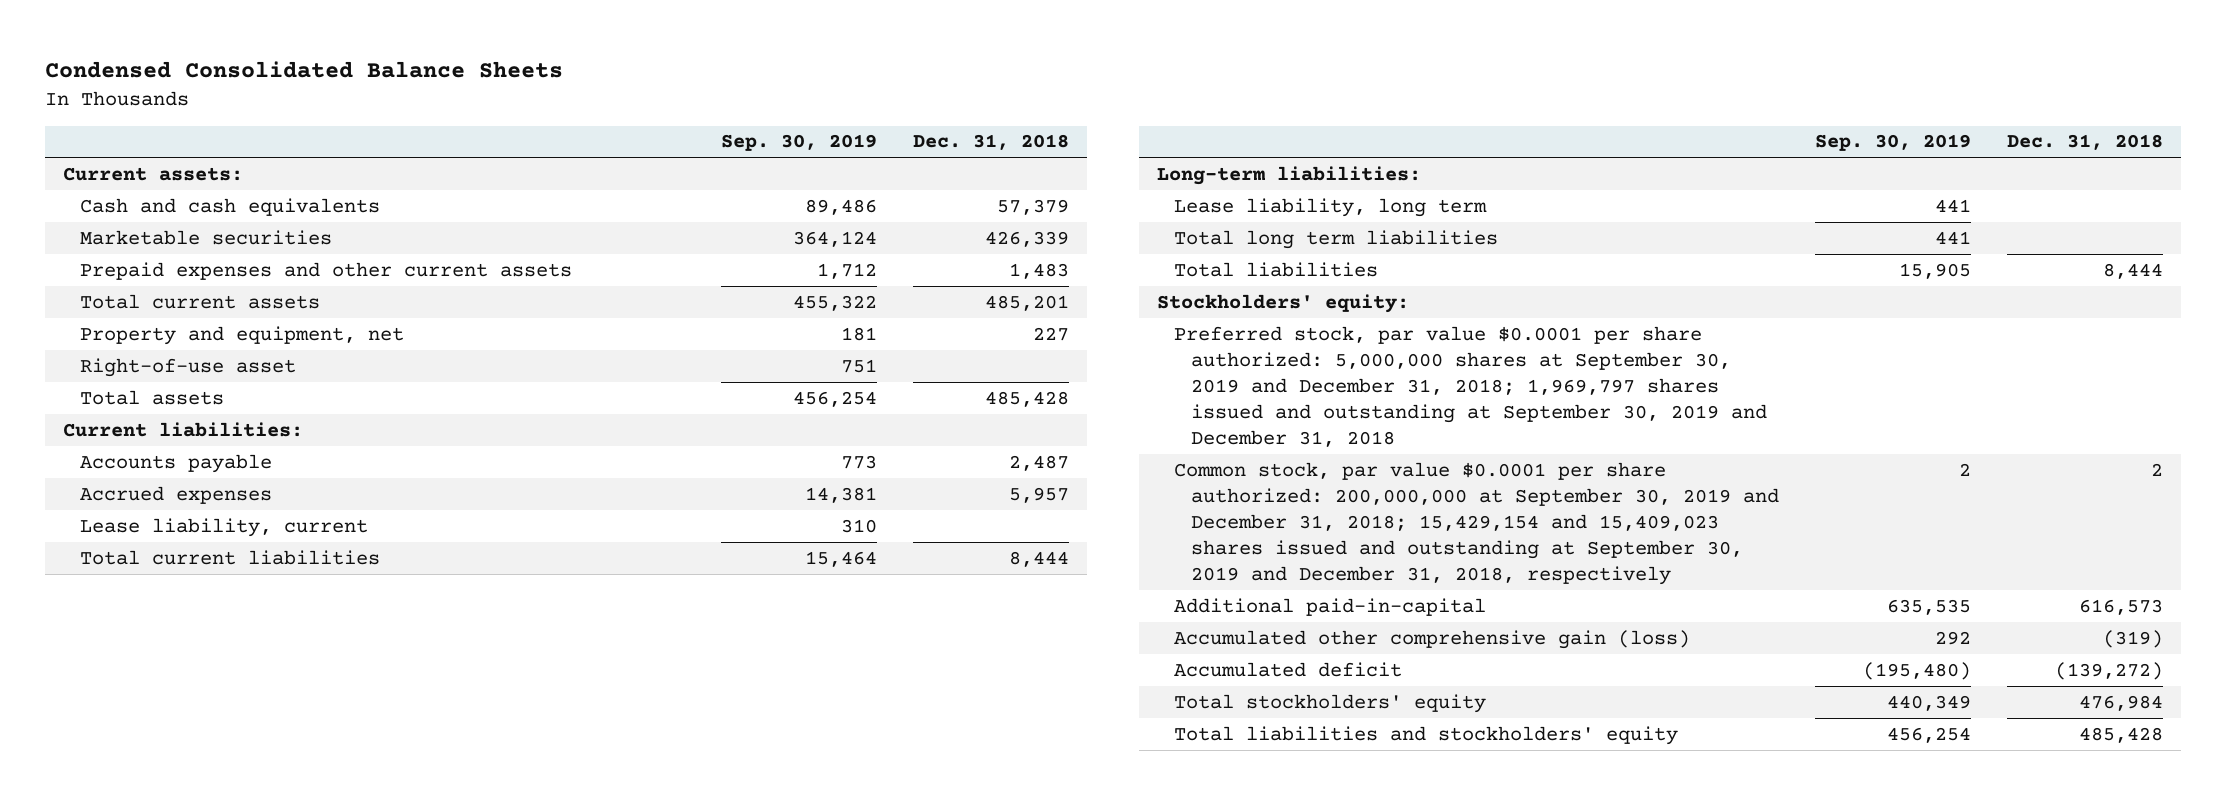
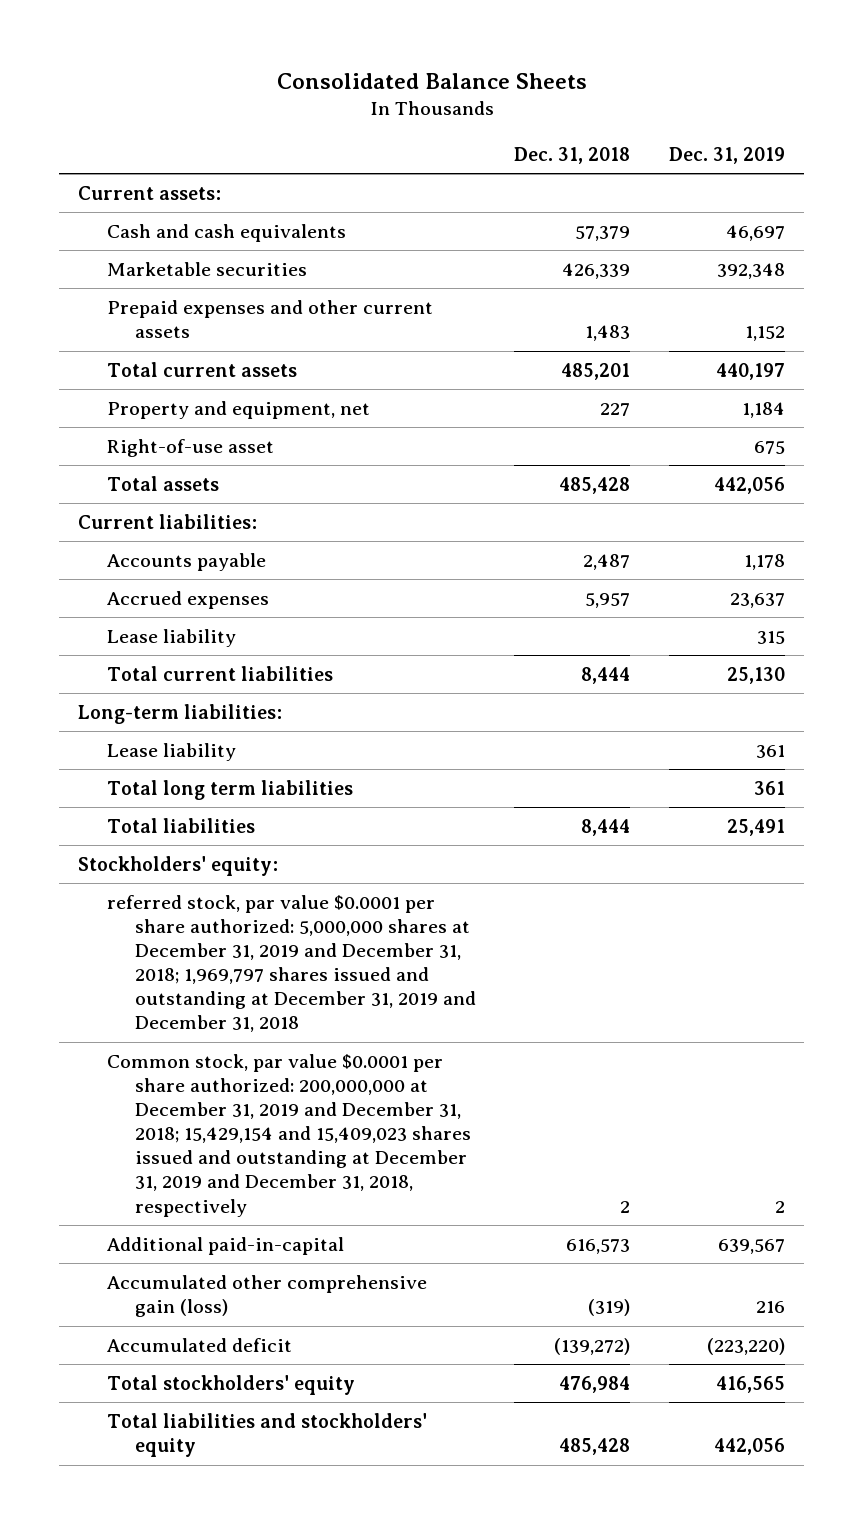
[45,61,564,79] Condensed Consolidated Balance Sheets -> [276,73,587,90] Consolidated Balance Sheets
[721,134,878,152] Sep. 30, 2019 -> none
none -> [668,146,785,164] Dec. 31, 2019
[80,517,369,537] Lease liability, current -> [106,628,236,647] Lease liability
[1173,197,1487,217] Lease liability, long term -> [106,742,236,761] Lease liability
[1173,325,1767,447] Preferred stock, par value $0.0001 per share authorized: 5,000,000 shares at September 30, 2019 and December 31, 2018; 1,969,797 shares issued and outstanding at September 30, 2019 and December 31, 2018 -> [106,894,476,1033] referred stock, par value $0.0001 per share authorized: 5,000,000 shares at December 31, 2019 and December 31, 2018; 1,969,797 shares issued and outstanding at December 31, 2019 and December 31, 2018
[1173,461,1779,585] Common stock, par value $0.0001 per share authorized: 200,000,000 at September 30, 2019 and December 31, 2018; 15,429,154 and 15,409,023 shares issued and outstanding at September 30, 2019 and December 31, 2018, respectively -> [106,1053,471,1217] Common stock, par value $0.0001 per share authorized: 200,000,000 at December 31, 2019 and December 31, 2018; 15,429,154 and 15,409,023 shares issued and outstanding at December 31, 2019 and December 31, 2018, respectively

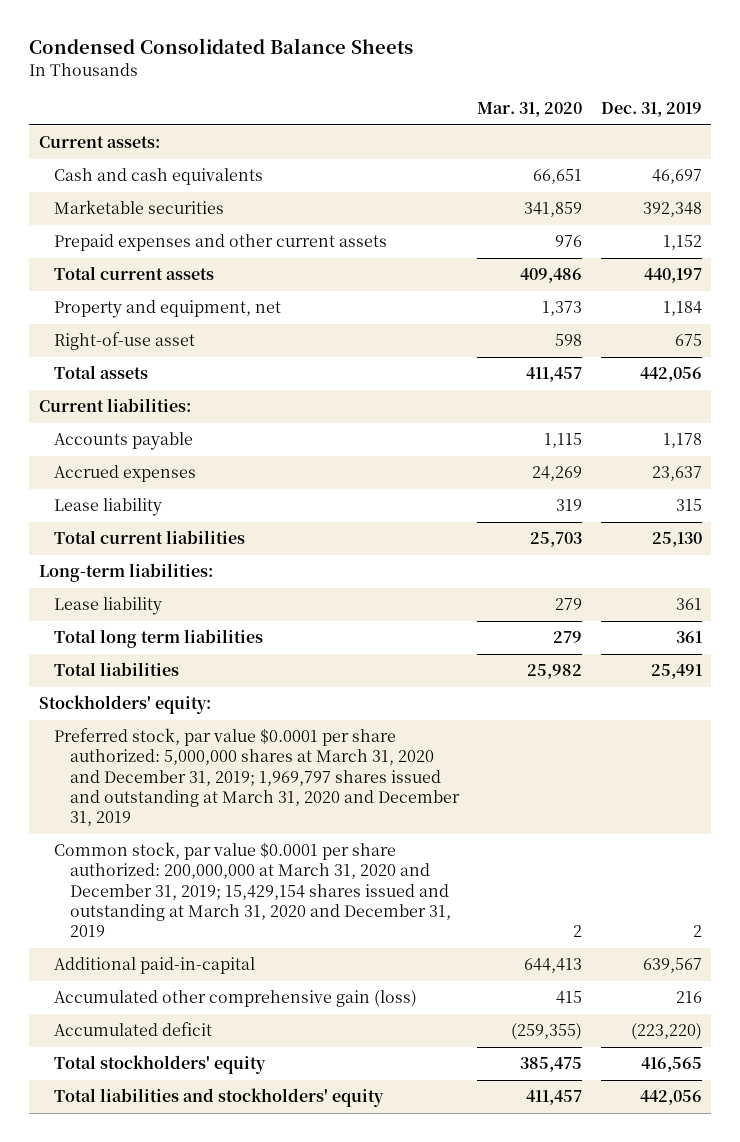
[276,73,587,90] Consolidated Balance Sheets -> [29,38,414,55] Condensed Consolidated Balance Sheets
[514,146,631,164] Dec. 31, 2018 -> none
none -> [477,102,583,118] Mar. 31, 2020
[106,894,476,1033] referred stock, par value $0.0001 per share authorized: 5,000,000 shares at December 31, 2019 and December 31, 2018; 1,969,797 shares issued and outstanding at December 31, 2019 and December 31, 2018 -> [54,728,460,827] Preferred stock, par value $0.0001 per share authorized: 5,000,000 shares at March 31, 2020 and December 31, 2019; 1,969,797 shares issued and outstanding at March 31, 2020 and December 31, 2019
[106,1053,471,1217] Common stock, par value $0.0001 per share authorized: 200,000,000 at December 31, 2019 and December 31, 2018; 15,429,154 and 15,409,023 shares issued and outstanding at December 31, 2019 and December 31, 2018, respectively -> [54,842,451,938] Common stock, par value $0.0001 per share authorized: 200,000,000 at March 31, 2020 and December 31, 2019; 15,429,154 shares issued and outstanding at March 31, 2020 and December 31, 2019

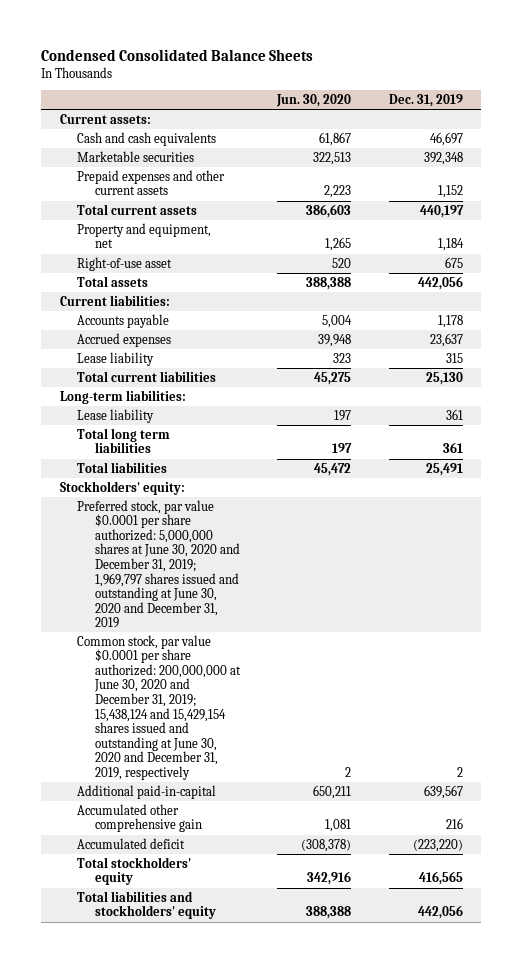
[477,102,583,118] Mar. 31, 2020 -> none
none -> [276,94,352,108] Jun. 30, 2020
[54,728,460,827] Preferred stock, par value $0.0001 per share authorized: 5,000,000 shares at March 31, 2020 and December 31, 2019; 1,969,797 shares issued and outstanding at March 31, 2020 and December 31, 2019 -> [77,499,241,629] Preferred stock, par value $0.0001 per share authorized: 5,000,000 shares at June 30, 2020 and December 31, 2019; 1,969,797 shares issued and outstanding at June 30, 2020 and December 31, 2019
[54,842,451,938] Common stock, par value $0.0001 per share authorized: 200,000,000 at March 31, 2020 and December 31, 2019; 15,429,154 shares issued and outstanding at March 31, 2020 and December 31, 2019 -> [77,634,242,780] Common stock, par value $0.0001 per share authorized: 200,000,000 at June 30, 2020 and December 31, 2019; 15,438,124 and 15,429,154 shares issued and outstanding at June 30, 2020 and December 31, 2019, respectively
[54,990,418,1008] Accumulated other comprehensive gain (loss) -> [77,803,203,833] Accumulated other comprehensive gain

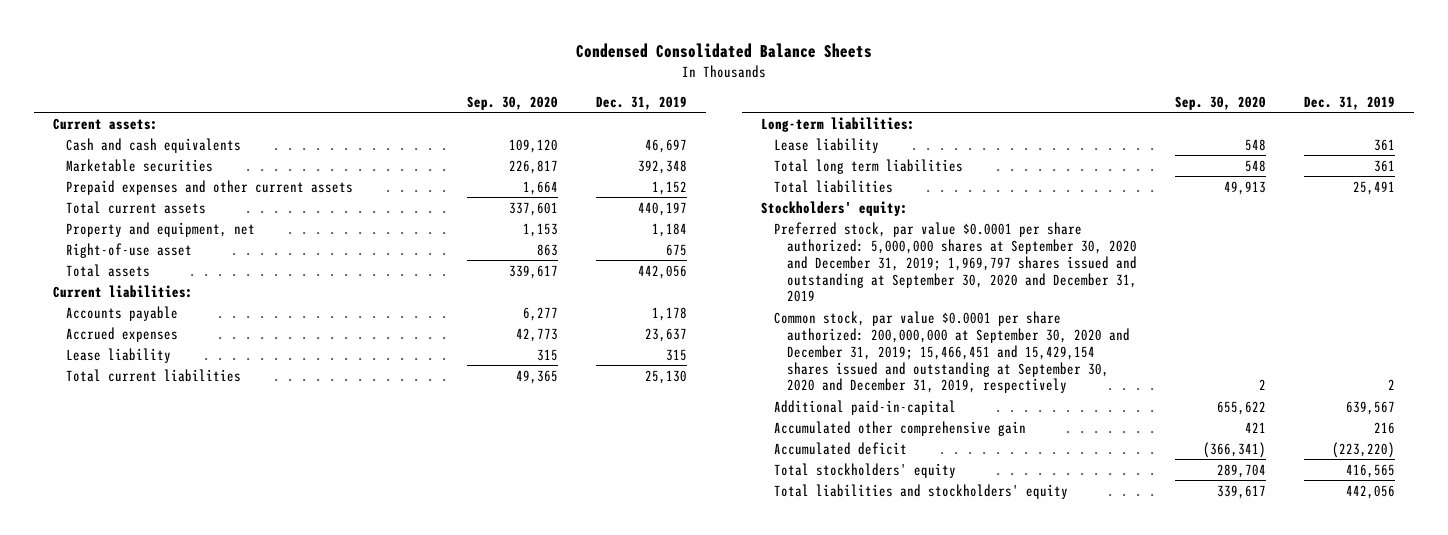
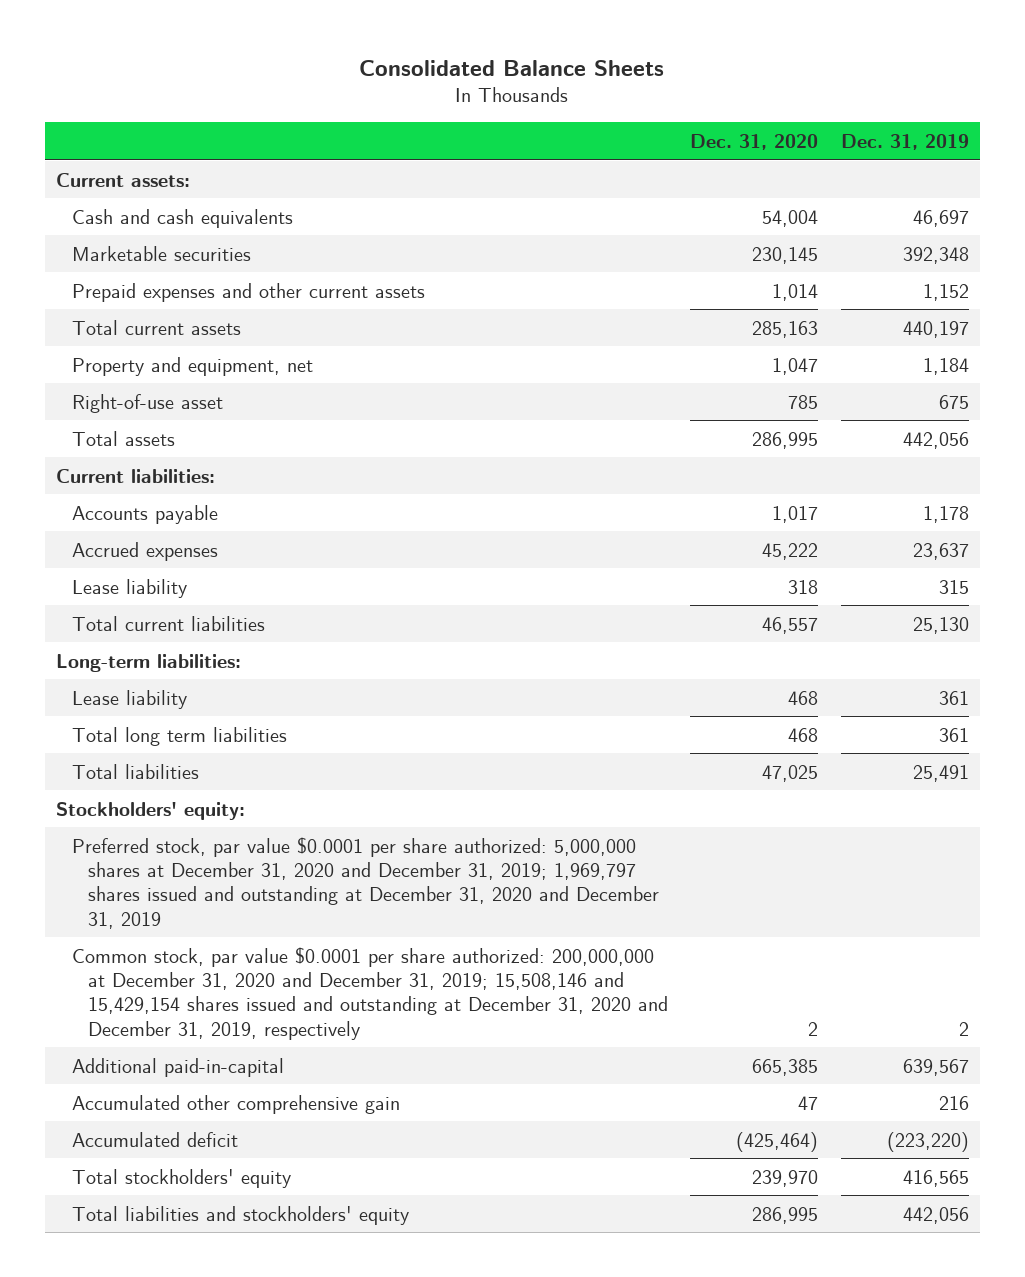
[576,42,873,58] Condensed Consolidated Balance Sheets -> [359,59,665,76] Consolidated Balance Sheets
[466,95,558,110] Sep. 30, 2020 -> none
none -> [690,133,819,150] Dec. 31, 2020
[774,221,1137,303] Preferred stock, par value $0.0001 per share authorized: 5,000,000 shares at September 30, 2020 and December 31, 2019; 1,969,797 shares issued and outstanding at September 30, 2020 and December 31, 2019 -> [72,836,660,929] Preferred stock, par value $0.0001 per share authorized: 5,000,000 shares at December 31, 2020 and December 31, 2019; 1,969,797 shares issued and outstanding at December 31, 2020 and December 31, 2019
[774,310,1130,394] Common stock, par value $0.0001 per share authorized: 200,000,000 at September 30, 2020 and December 31, 2019; 15,466,451 and 15,429,154 shares issued and outstanding at September 30, 2020 and December 31, 2019, respectively -> [72,946,669,1040] Common stock, par value $0.0001 per share authorized: 200,000,000 at December 31, 2020 and December 31, 2019; 15,508,146 and 15,429,154 shares issued and outstanding at December 31, 2020 and December 31, 2019, respectively

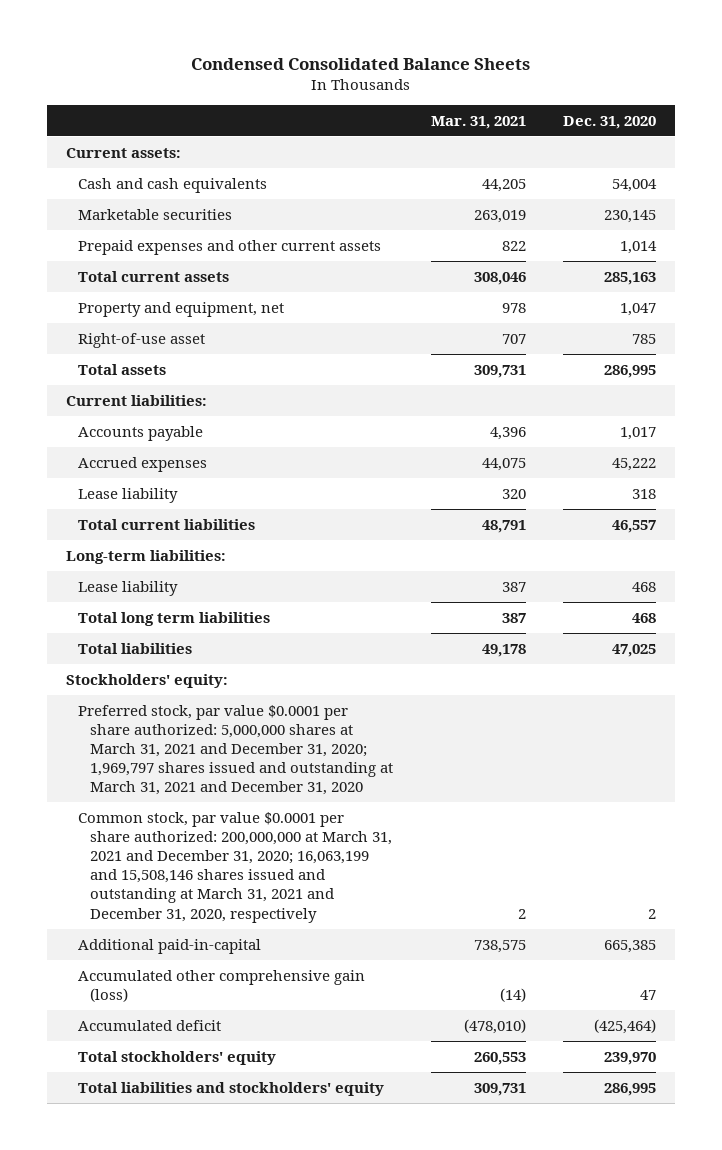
[359,59,665,76] Consolidated Balance Sheets -> [190,58,530,71] Condensed Consolidated Balance Sheets
[840,133,969,150] Dec. 31, 2019 -> none
none -> [430,115,526,129] Mar. 31, 2021
[72,836,660,929] Preferred stock, par value $0.0001 per share authorized: 5,000,000 shares at December 31, 2020 and December 31, 2019; 1,969,797 shares issued and outstanding at December 31, 2020 and December 31, 2019 -> [77,704,394,796] Preferred stock, par value $0.0001 per share authorized: 5,000,000 shares at March 31, 2021 and December 31, 2020; 1,969,797 shares issued and outstanding at March 31, 2021 and December 31, 2020
[72,946,669,1040] Common stock, par value $0.0001 per share authorized: 200,000,000 at December 31, 2020 and December 31, 2019; 15,508,146 and 15,429,154 shares issued and outstanding at December 31, 2020 and December 31, 2019, respectively -> [77,811,393,923] Common stock, par value $0.0001 per share authorized: 200,000,000 at March 31, 2021 and December 31, 2020; 16,063,199 and 15,508,146 shares issued and outstanding at March 31, 2021 and December 31, 2020, respectively
[72,1094,401,1114] Accumulated other comprehensive gain -> [77,969,365,1002] Accumulated other comprehensive gain (loss)

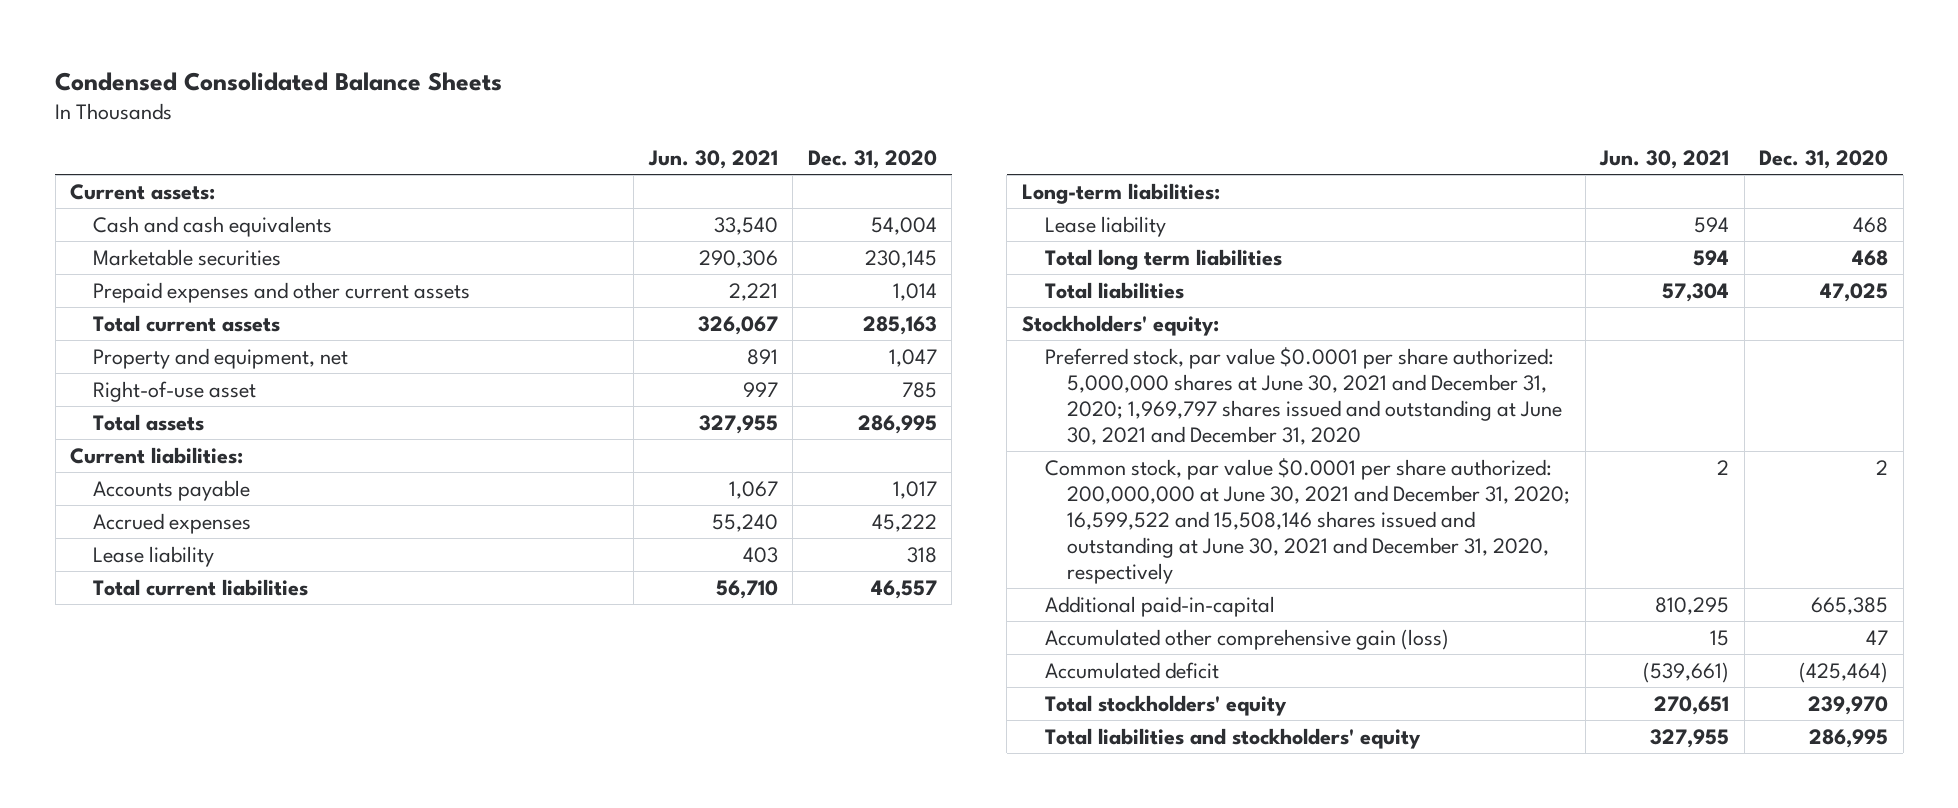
[430,115,526,129] Mar. 31, 2021 -> none
none -> [647,150,778,170] Jun. 30, 2021
[77,704,394,796] Preferred stock, par value $0.0001 per share authorized: 5,000,000 shares at March 31, 2021 and December 31, 2020; 1,969,797 shares issued and outstanding at March 31, 2021 and December 31, 2020 -> [1044,346,1563,445] Preferred stock, par value $0.0001 per share authorized: 5,000,000 shares at June 30, 2021 and December 31, 2020; 1,969,797 shares issued and outstanding at June 30, 2021 and December 31, 2020
[77,811,393,923] Common stock, par value $0.0001 per share authorized: 200,000,000 at March 31, 2021 and December 31, 2020; 16,063,199 and 15,508,146 shares issued and outstanding at March 31, 2021 and December 31, 2020, respectively -> [1044,457,1571,584] Common stock, par value $0.0001 per share authorized: 200,000,000 at June 30, 2021 and December 31, 2020; 16,599,522 and 15,508,146 shares issued and outstanding at June 30, 2021 and December 31, 2020, respectively

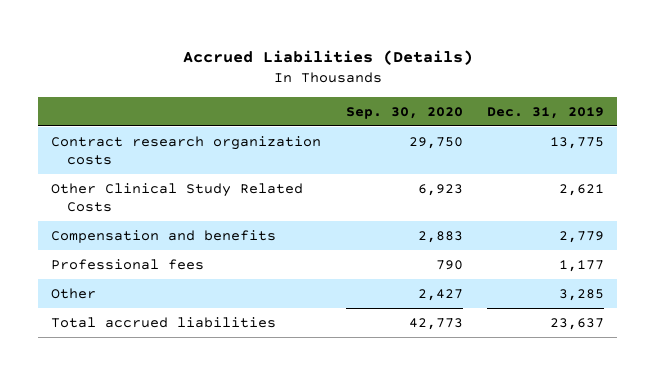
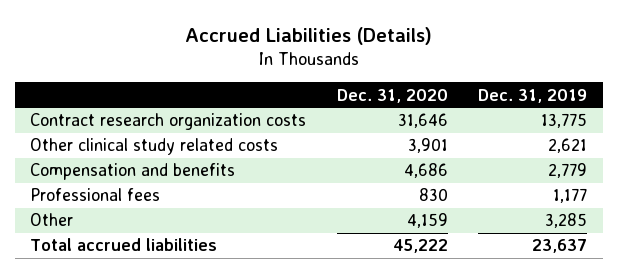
[345,106,463,119] Sep. 30, 2020 -> none
none -> [336,88,448,103] Dec. 31, 2020
[50,182,303,212] Other Clinical Study Related Costs -> [30,138,279,156] Other clinical study related costs

